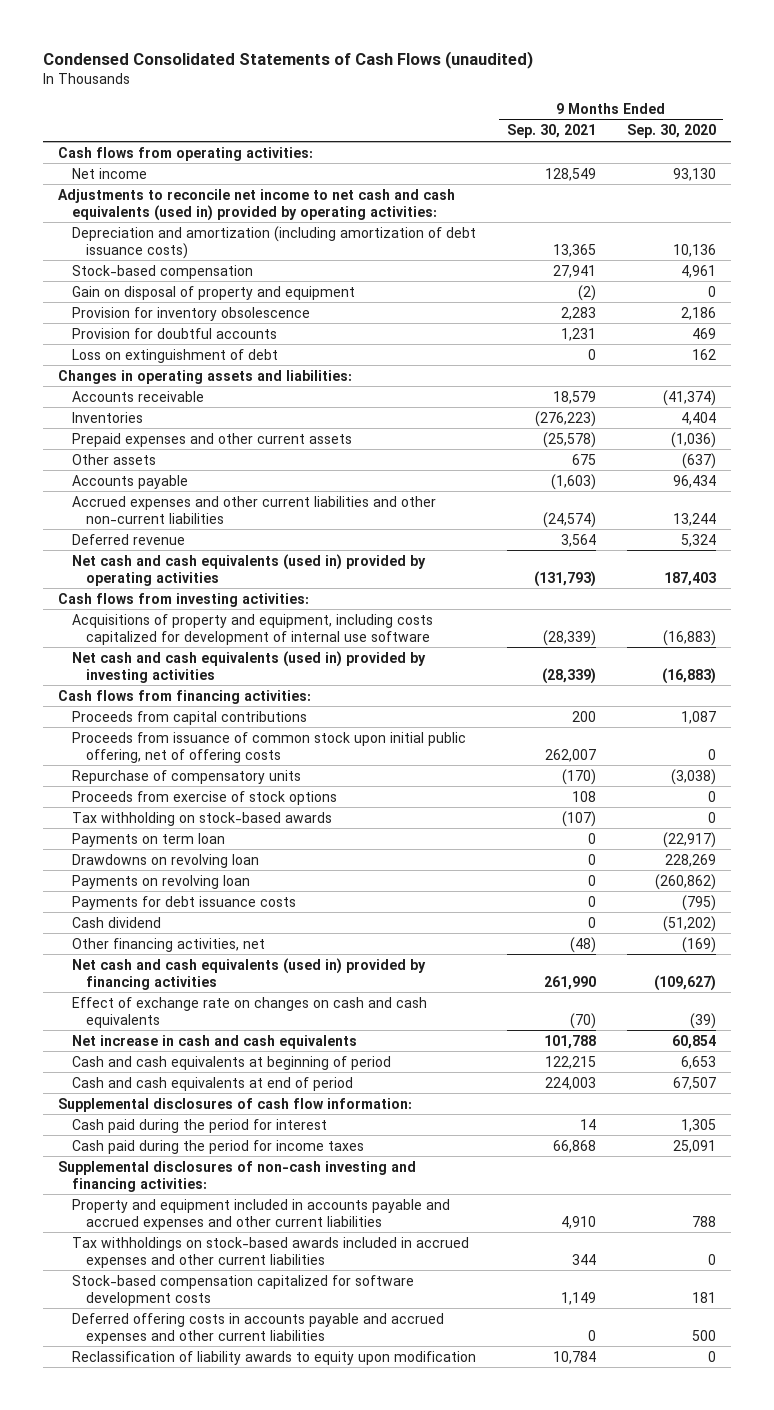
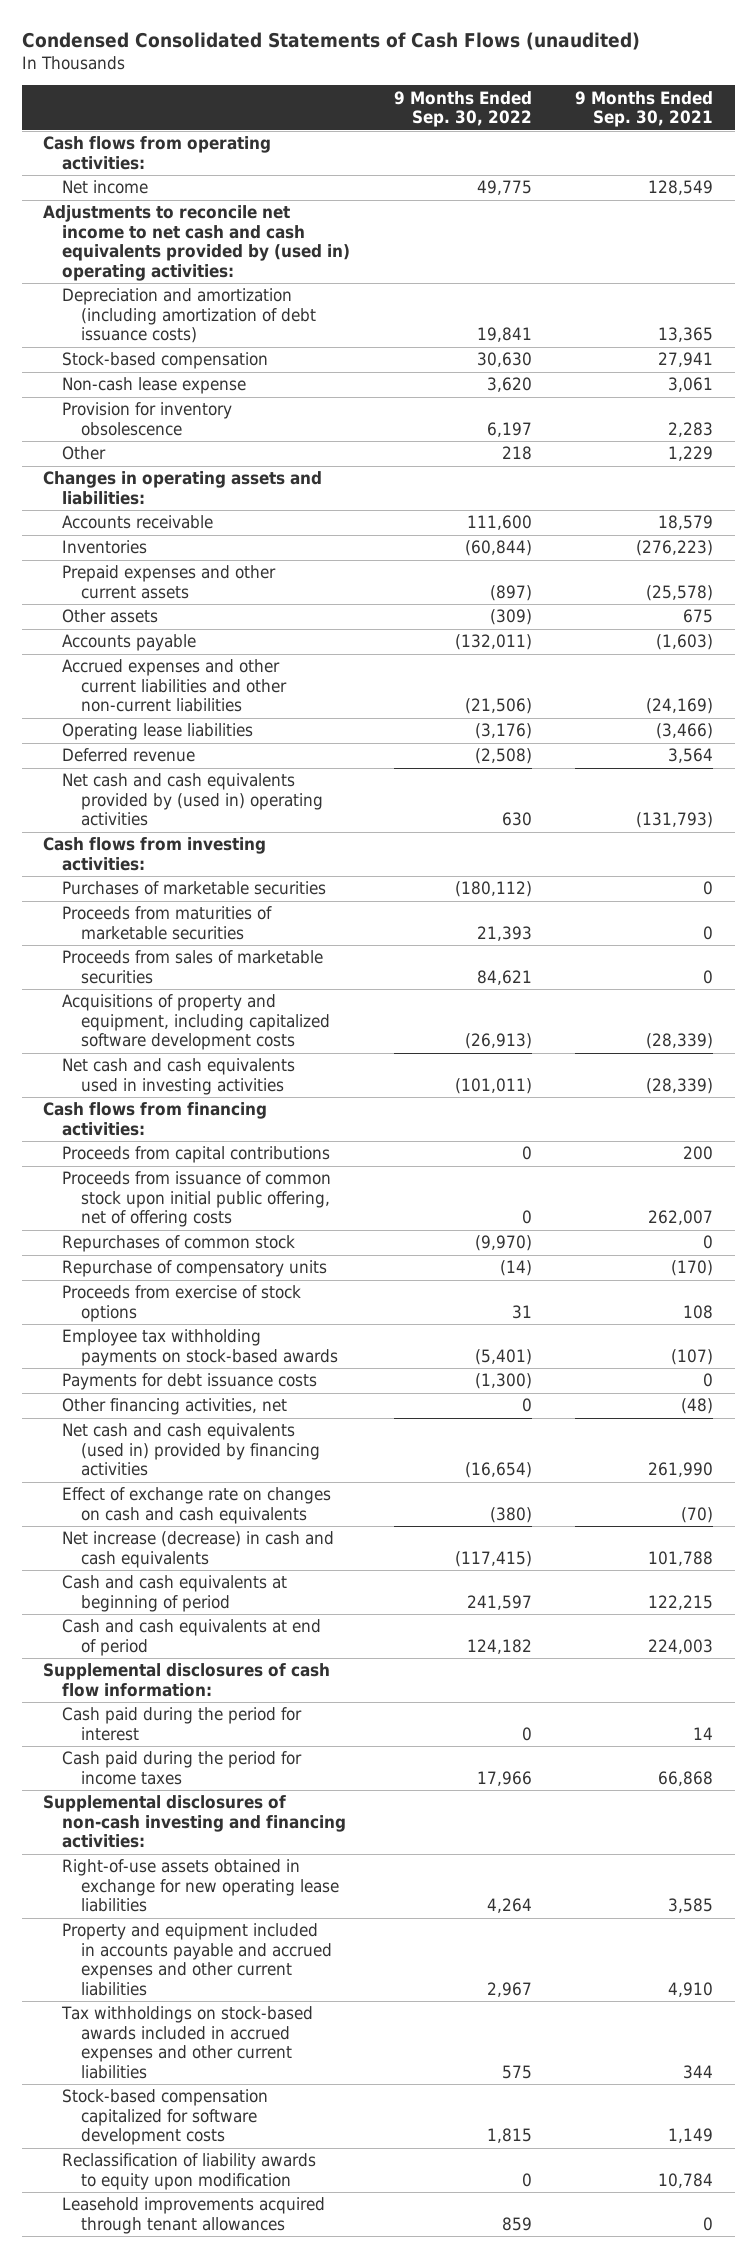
[626,124,716,139] Sep. 30, 2020 -> none
none -> [393,90,532,127] 9 Months Ended Sep. 30, 2022
[58,188,456,221] Adjustments to reconcile net income to net cash and cash equivalents (used in) provided by operating activities: -> [43,205,351,281] Adjustments to reconcile net income to net cash and cash equivalents provided by (used in) operating activities:
[72,285,356,300] Gain on disposal of property and equipment -> none
none -> [62,377,247,395] Non-cash lease expense
[72,327,278,339] Provision for doubtful accounts -> none
[72,348,279,363] Loss on extinguishment of debt -> none
none -> [62,446,107,461] Other
[543,511,597,528] (24,574) -> [646,698,714,715] (24,169)
none -> [62,723,254,741] Operating lease liabilities
[72,553,427,586] Net cash and cash equivalents (used in) provided by operating activities -> [62,773,323,827] Net cash and cash equivalents provided by (used in) operating activities
none -> [62,881,327,896] Purchases of marketable securities
none -> [62,906,273,940] Proceeds from maturities of marketable securities
none -> [62,950,324,984] Proceeds from sales of marketable securities
[72,613,434,645] Acquisitions of property and equipment, including costs capitalized for development of internal use software -> [62,994,330,1051] Acquisitions of property and equipment, including capitalized software development costs
[72,650,427,683] Net cash and cash equivalents (used in) provided by investing activities -> [62,1058,296,1095] Net cash and cash equivalents used in investing activities
none -> [62,1235,296,1253] Repurchases of common stock
[72,832,226,847] Payments on term loan -> none
[72,853,260,868] Drawdowns on revolving loan -> none
[72,874,251,889] Payments on revolving loan -> none
[72,811,333,826] Tax withholding on stock-based awards -> [62,1329,338,1366] Employee tax withholding payments on stock-based awards
[72,916,162,928] Cash dividend -> none
[72,1034,358,1049] Net increase in cash and cash equivalents -> [62,1531,335,1568] Net increase (decrease) in cash and cash equivalents
none -> [62,1859,339,1913] Right-of-use assets obtained in exchange for new operating lease liabilities
[72,1312,445,1344] Deferred offering costs in accounts payable and accrued expenses and other current liabilities -> none
none -> [62,2197,326,2234] Leasehold improvements acquired through tenant allowances

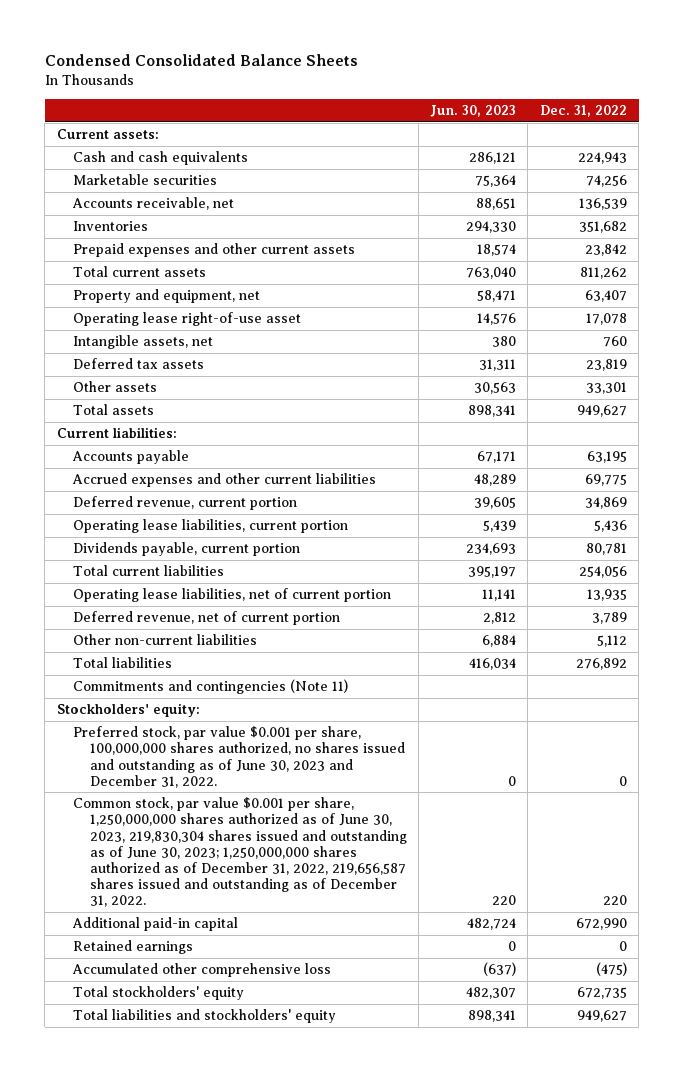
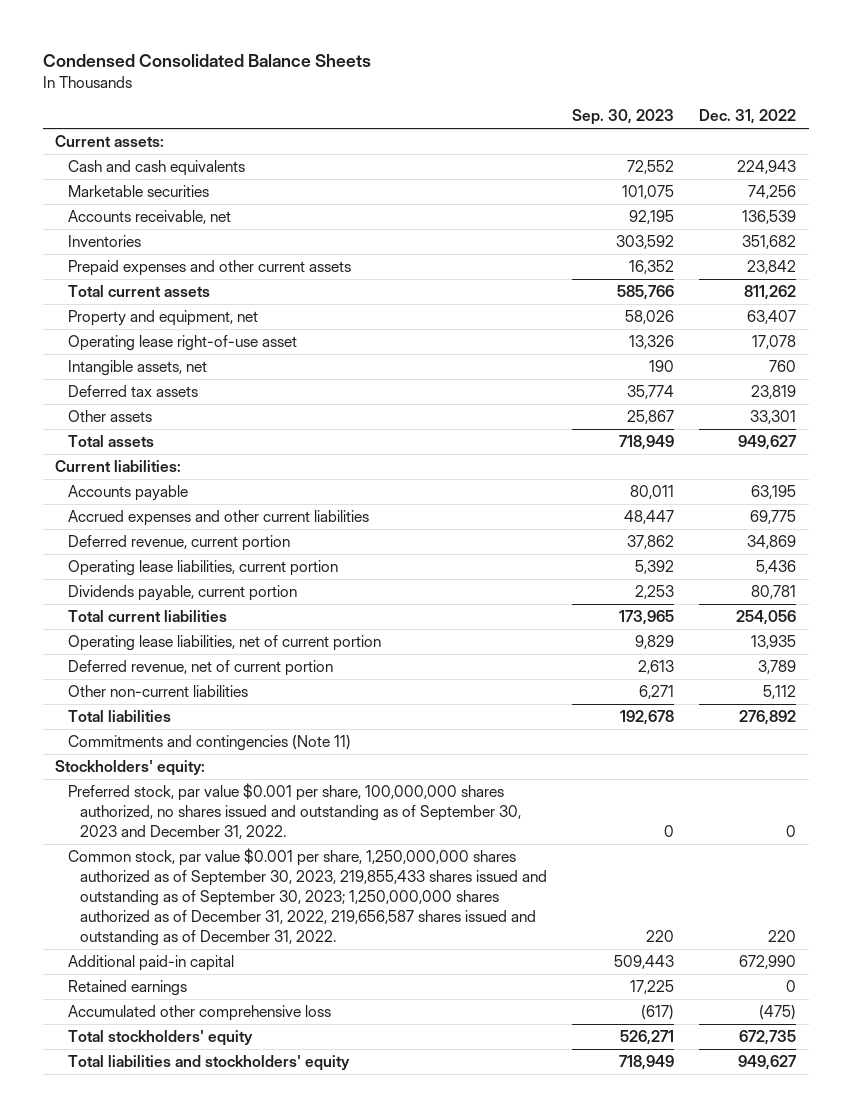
[429,105,516,118] Jun. 30, 2023 -> none
none -> [572,109,675,126] Sep. 30, 2023
[73,726,405,788] Preferred stock, par value $0.001 per share, 100,000,000 shares authorized, no shares issued and outstanding as of June 30, 2023 and December 31, 2022. -> [67,783,522,839] Preferred stock, par value $0.001 per share, 100,000,000 shares authorized, no shares issued and outstanding as of September 30, 2023 and December 31, 2022.
[73,797,407,908] Common stock, par value $0.001 per share, 1,250,000,000 shares authorized as of June 30, 2023, 219,830,304 shares issued and outstanding as of June 30, 2023; 1,250,000,000 shares authorized as of December 31, 2022, 219,656,587 shares issued and outstanding as of December 31, 2022. -> [67,848,548,946] Common stock, par value $0.001 per share, 1,250,000,000 shares authorized as of September 30, 2023, 219,855,433 shares issued and outstanding as of September 30, 2023; 1,250,000,000 shares authorized as of December 31, 2022, 219,656,587 shares issued and outstanding as of December 31, 2022.

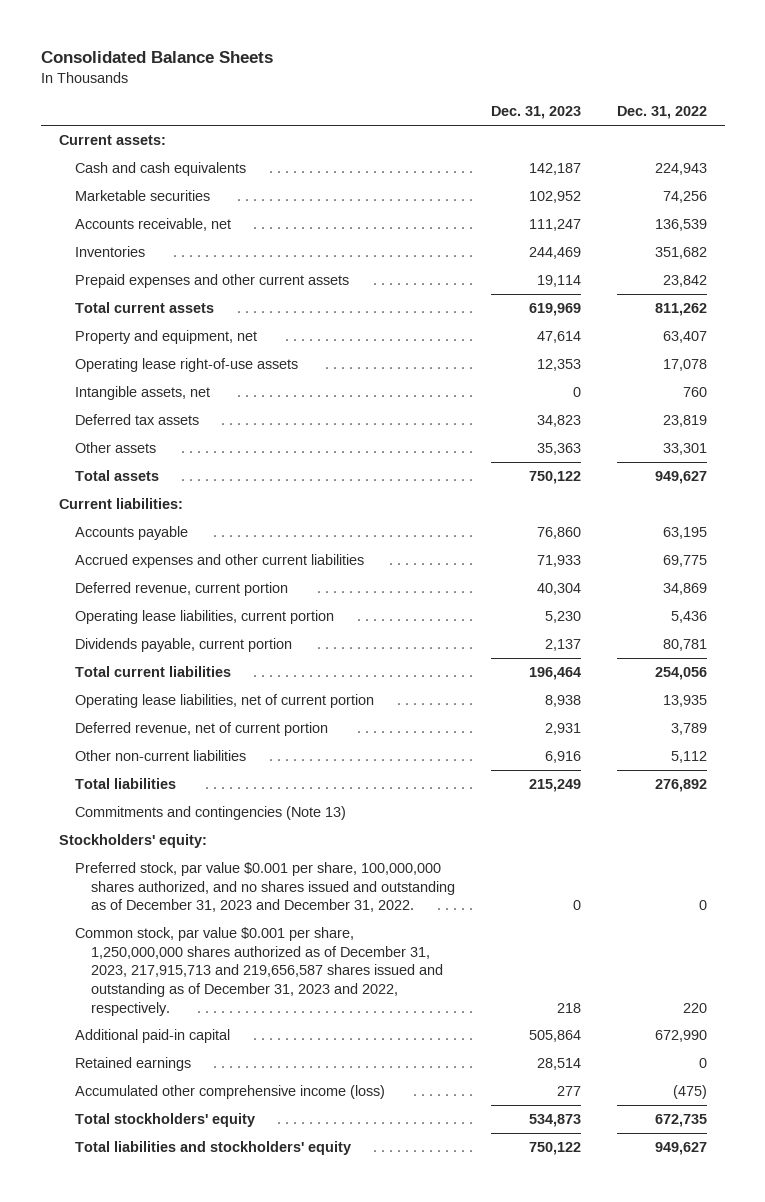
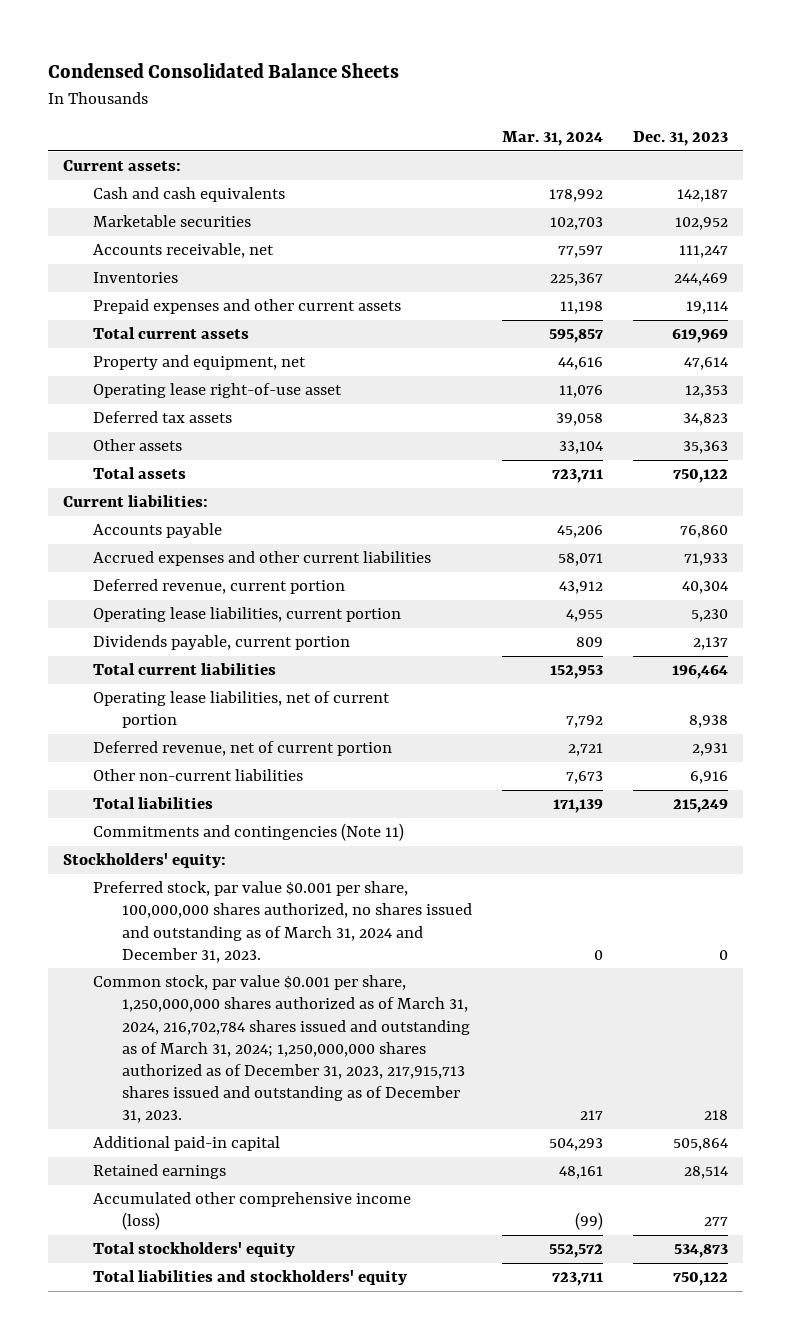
[40,51,273,64] Consolidated Balance Sheets -> [48,62,400,78] Condensed Consolidated Balance Sheets
[616,106,707,120] Dec. 31, 2022 -> none
none -> [501,131,603,147] Mar. 31, 2024
[74,385,210,400] Intangible assets, net -> none
[74,357,298,372] Operating lease right-of-use assets -> [92,383,342,399] Operating lease right-of-use asset
[74,805,346,820] Commitments and contingencies (Note 13) -> [92,823,404,842] Commitments and contingencies (Note 11)
[74,861,456,913] Preferred stock, par value $0.001 per share, 100,000,000 shares authorized, and no shares issued and outstanding as of December 31, 2023 and December 31, 2022. -> [92,881,472,963] Preferred stock, par value $0.001 per share, 100,000,000 shares authorized, no shares issued and outstanding as of March 31, 2024 and December 31, 2023.
[74,926,444,1016] Common stock, par value $0.001 per share, 1,250,000,000 shares authorized as of December 31, 2023, 217,915,713 and 219,656,587 shares issued and outstanding as of December 31, 2023 and 2022, respectively. -> [92,975,470,1124] Common stock, par value $0.001 per share, 1,250,000,000 shares authorized as of March 31, 2024, 216,702,784 shares issued and outstanding as of March 31, 2024; 1,250,000,000 shares authorized as of December 31, 2023, 217,915,713 shares issued and outstanding as of December 31, 2023.

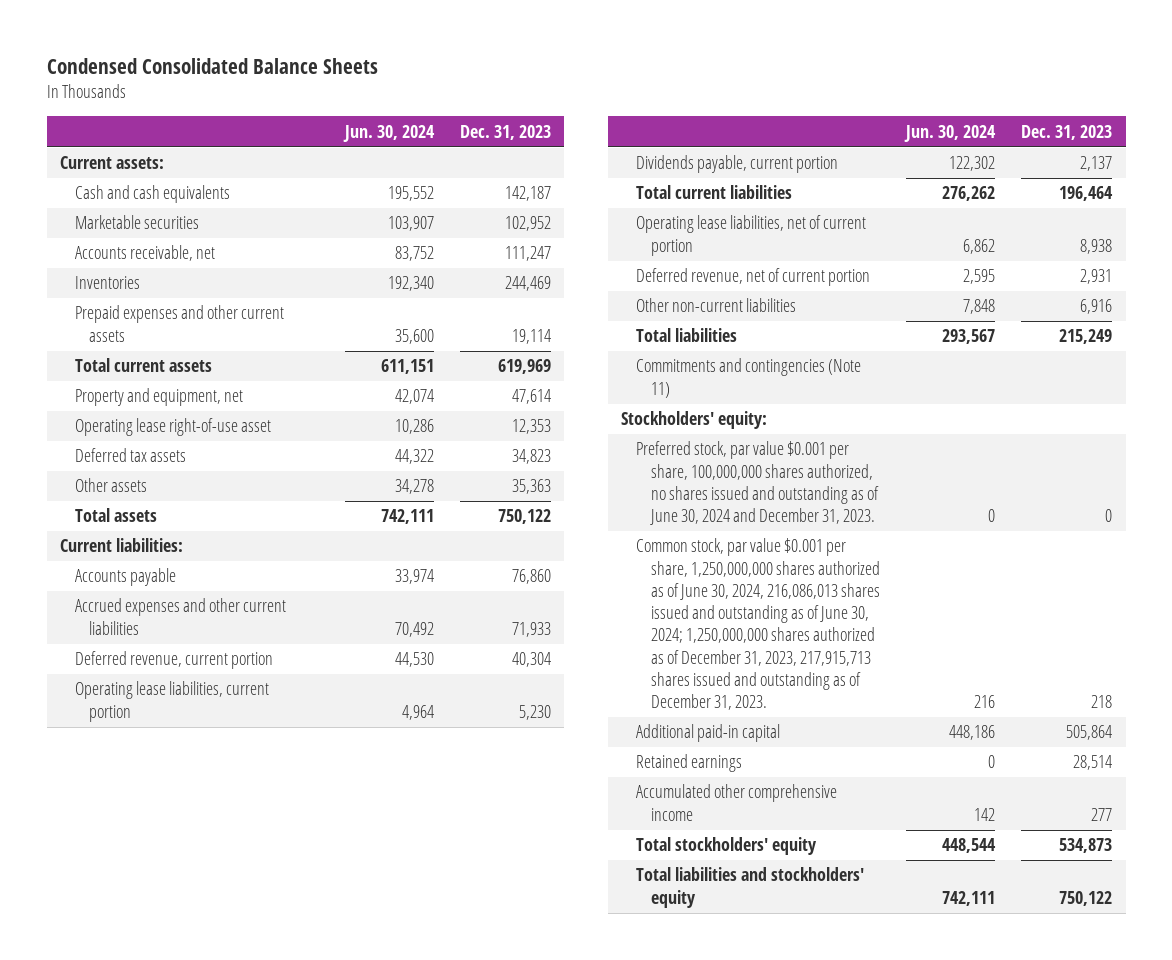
[501,131,603,147] Mar. 31, 2024 -> none
none -> [342,124,435,142] Jun. 30, 2024
[92,881,472,963] Preferred stock, par value $0.001 per share, 100,000,000 shares authorized, no shares issued and outstanding as of March 31, 2024 and December 31, 2023. -> [636,441,880,526] Preferred stock, par value $0.001 per share, 100,000,000 shares authorized, no shares issued and outstanding as of June 30, 2024 and December 31, 2023.
[92,975,470,1124] Common stock, par value $0.001 per share, 1,250,000,000 shares authorized as of March 31, 2024, 216,702,784 shares issued and outstanding as of March 31, 2024; 1,250,000,000 shares authorized as of December 31, 2023, 217,915,713 shares issued and outstanding as of December 31, 2023. -> [636,538,881,711] Common stock, par value $0.001 per share, 1,250,000,000 shares authorized as of June 30, 2024, 216,086,013 shares issued and outstanding as of June 30, 2024; 1,250,000,000 shares authorized as of December 31, 2023, 217,915,713 shares issued and outstanding as of December 31, 2023.
[92,1192,411,1231] Accumulated other comprehensive income (loss) -> [636,784,838,821] Accumulated other comprehensive income

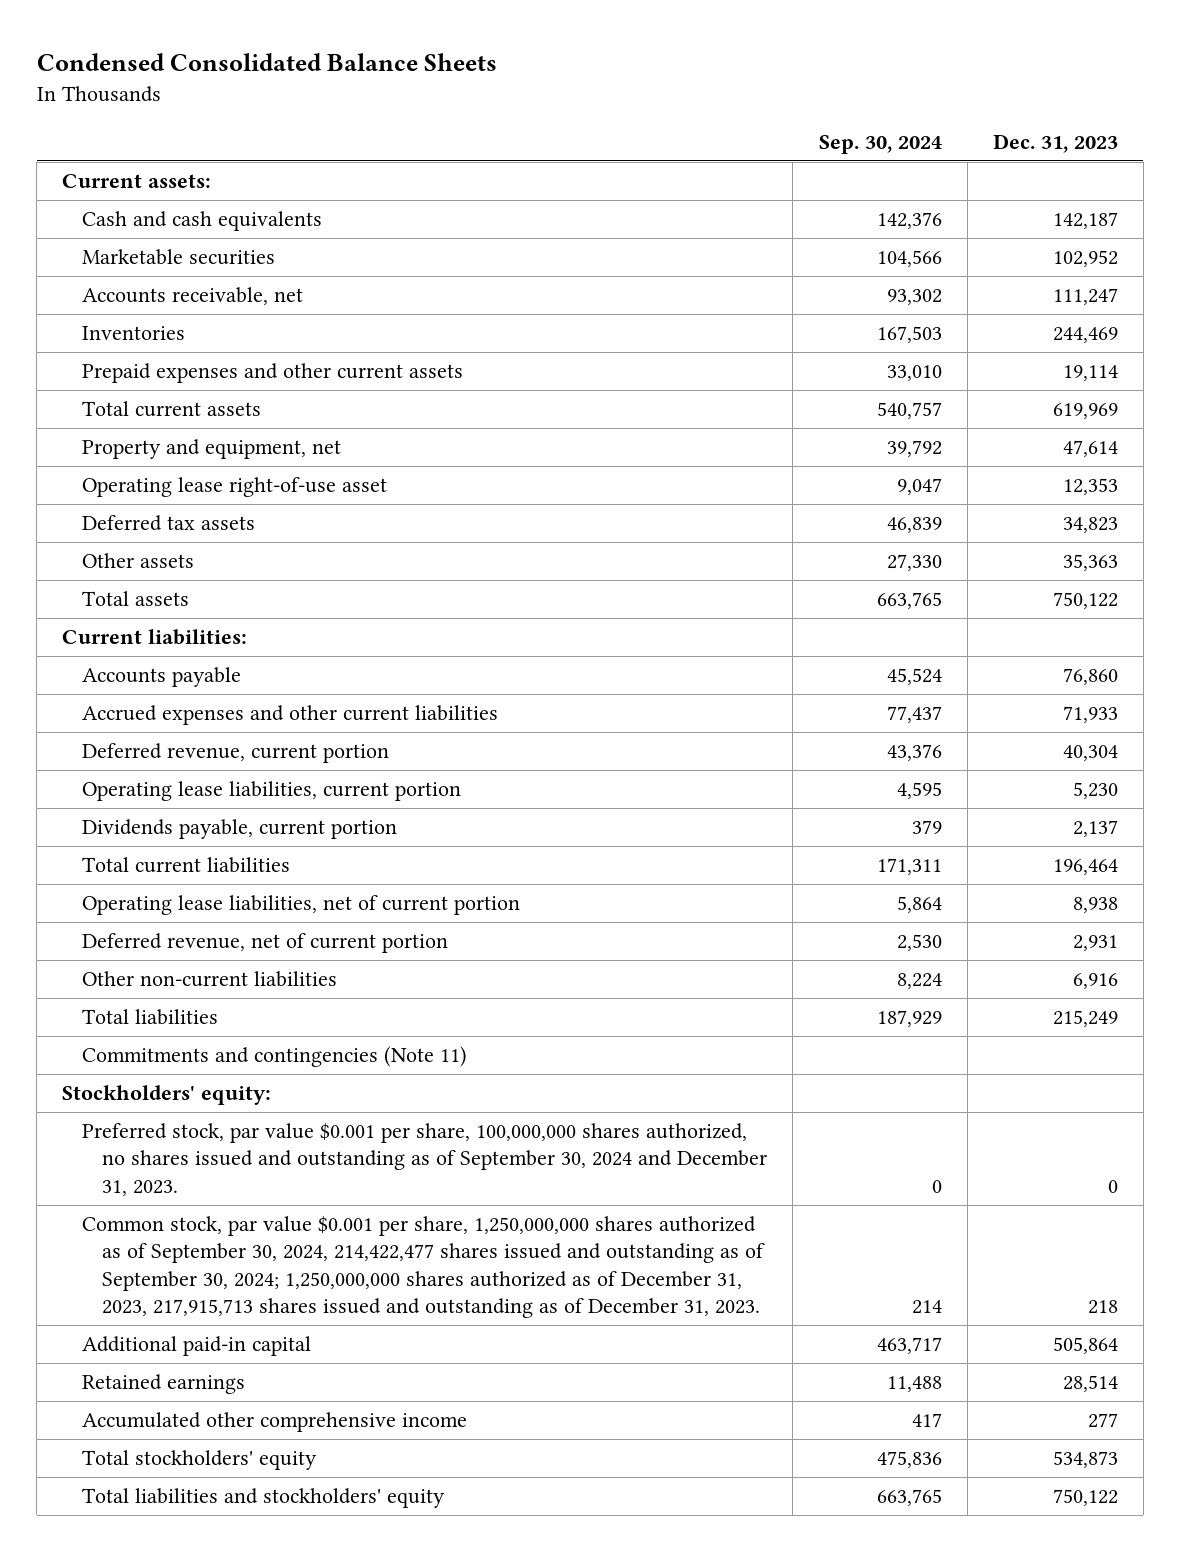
[342,124,435,142] Jun. 30, 2024 -> none
none -> [818,135,942,155] Sep. 30, 2024
[636,441,880,526] Preferred stock, par value $0.001 per share, 100,000,000 shares authorized, no shares issued and outstanding as of June 30, 2024 and December 31, 2023. -> [82,1123,768,1196] Preferred stock, par value $0.001 per share, 100,000,000 shares authorized, no shares issued and outstanding as of September 30, 2024 and December 31, 2023.
[636,538,881,711] Common stock, par value $0.001 per share, 1,250,000,000 shares authorized as of June 30, 2024, 216,086,013 shares issued and outstanding as of June 30, 2024; 1,250,000,000 shares authorized as of December 31, 2023, 217,915,713 shares issued and outstanding as of December 31, 2023. -> [82,1216,766,1319] Common stock, par value $0.001 per share, 1,250,000,000 shares authorized as of September 30, 2024, 214,422,477 shares issued and outstanding as of September 30, 2024; 1,250,000,000 shares authorized as of December 31, 2023, 217,915,713 shares issued and outstanding as of December 31, 2023.

